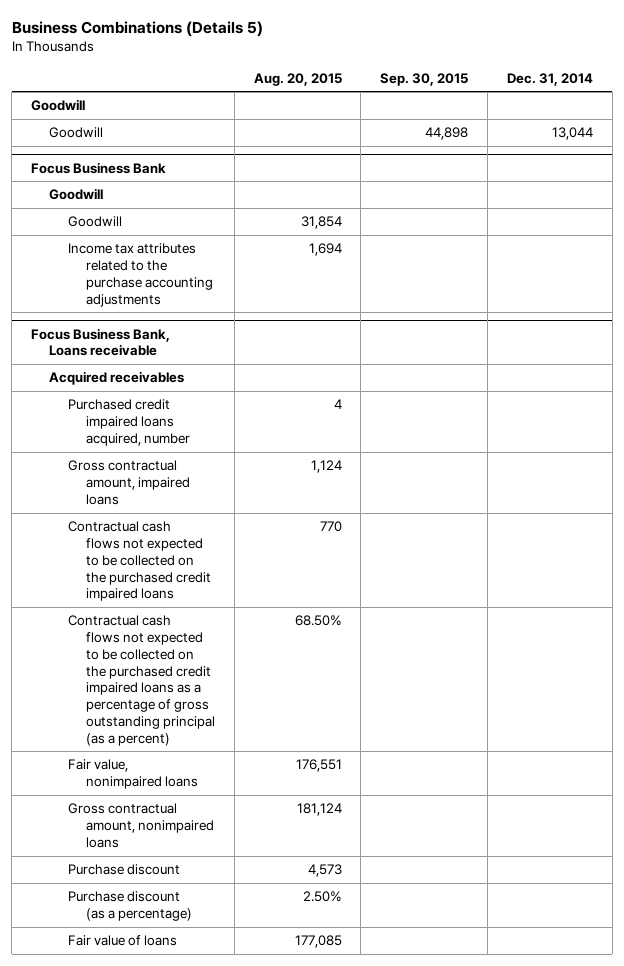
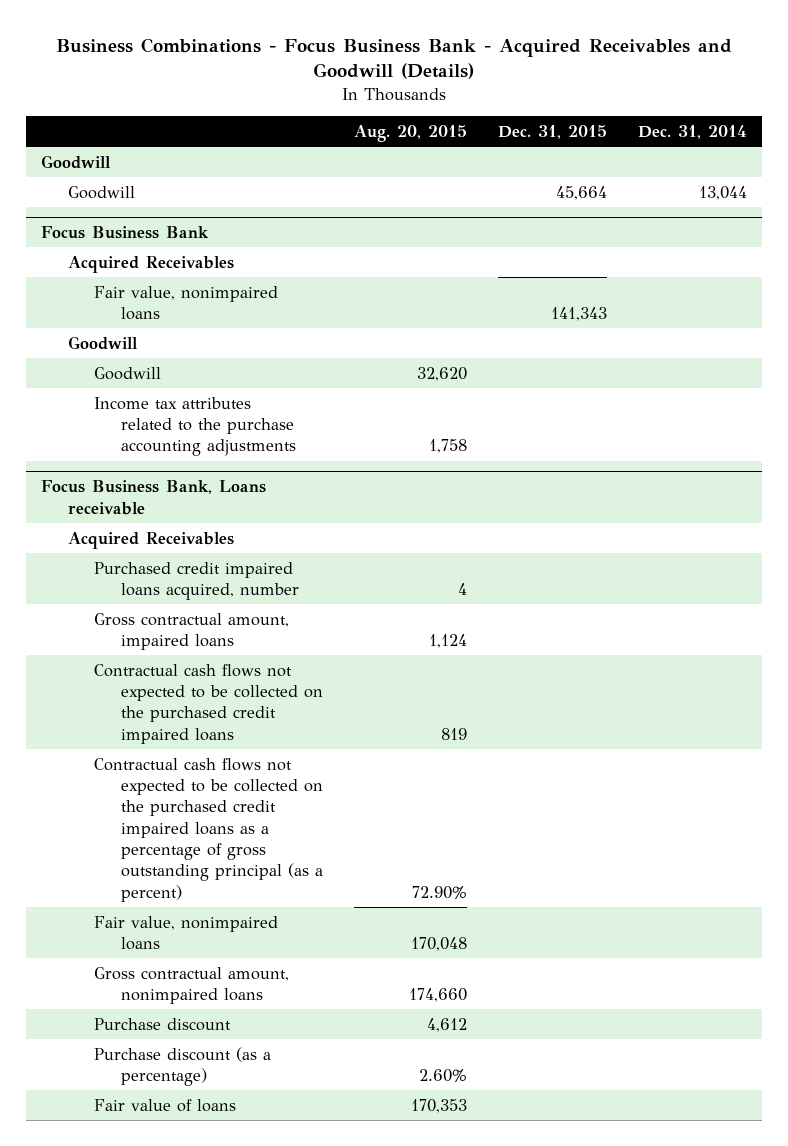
[11,20,263,37] Business Combinations (Details 5) -> [56,37,733,80] Business Combinations - Focus Business Bank - Acquired Receivables and Goodwill (Details)
[380,72,469,86] Sep. 30, 2015 -> none
none -> [497,125,607,140] Dec. 31, 2015
none -> [67,255,234,273] Acquired Receivables
none -> [94,285,279,320] Fair value, nonimpaired loans
[300,216,342,230] 31,854 -> [416,366,467,381] 32,620
[308,243,342,257] 1,694 -> [428,439,467,454] 1,758
[49,371,185,386] Acquired receivables -> [67,531,234,549] Acquired Receivables
[319,521,342,533] 770 -> [440,727,467,740] 819
[294,615,342,627] 68.50% -> [411,885,467,899] 72.90%
[295,759,342,773] 176,551 -> [410,936,467,951] 170,048
[296,803,342,817] 181,124 -> [408,987,467,1002] 174,660
[307,864,342,878] 4,573 -> [426,1017,467,1032] 4,612
[302,891,342,903] 2.50% -> [418,1068,467,1082] 2.60%
[294,935,342,949] 177,085 -> [410,1098,467,1113] 170,353

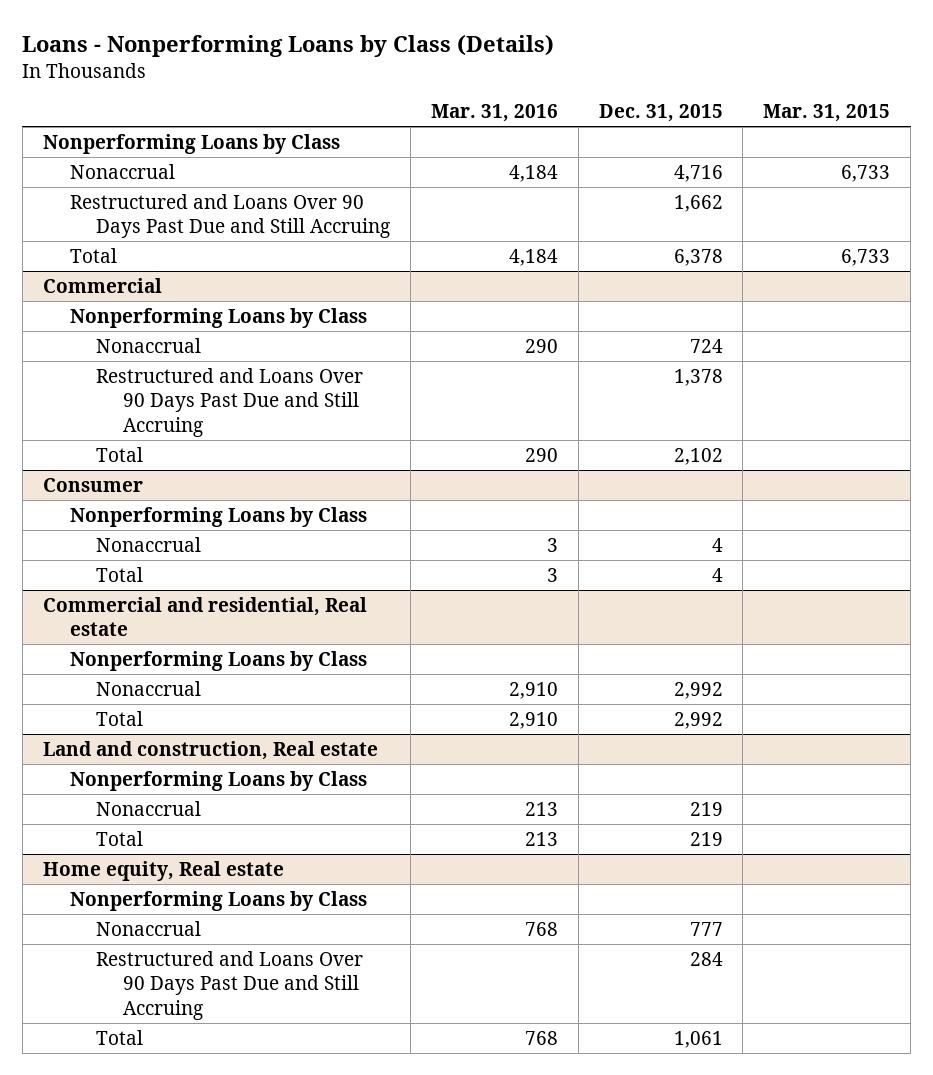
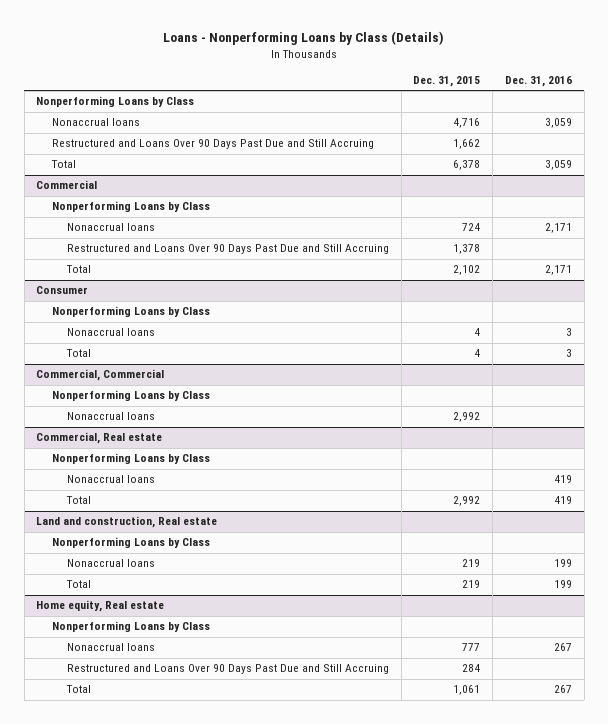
[431,104,559,123] Mar. 31, 2016 -> none
[763,104,891,123] Mar. 31, 2015 -> none
none -> [504,75,572,87] Dec. 31, 2016
[69,163,175,179] Nonaccrual -> [51,118,140,127] Nonaccrual loans
[96,337,202,353] Nonaccrual -> [67,223,156,232] Nonaccrual loans
[96,536,202,552] Nonaccrual -> [67,328,156,337] Nonaccrual loans
[42,596,367,637] Commercial and residential, Real estate -> none
none -> [36,369,165,382] Commercial, Commercial
[96,680,202,696] Nonaccrual -> [67,412,156,421] Nonaccrual loans
none -> [36,432,163,445] Commercial, Real estate
none -> [51,453,210,465] Nonperforming Loans by Class
none -> [67,475,156,484] Nonaccrual loans
[96,800,202,816] Nonaccrual -> [67,559,156,568] Nonaccrual loans
[96,920,202,936] Nonaccrual -> [67,643,156,652] Nonaccrual loans

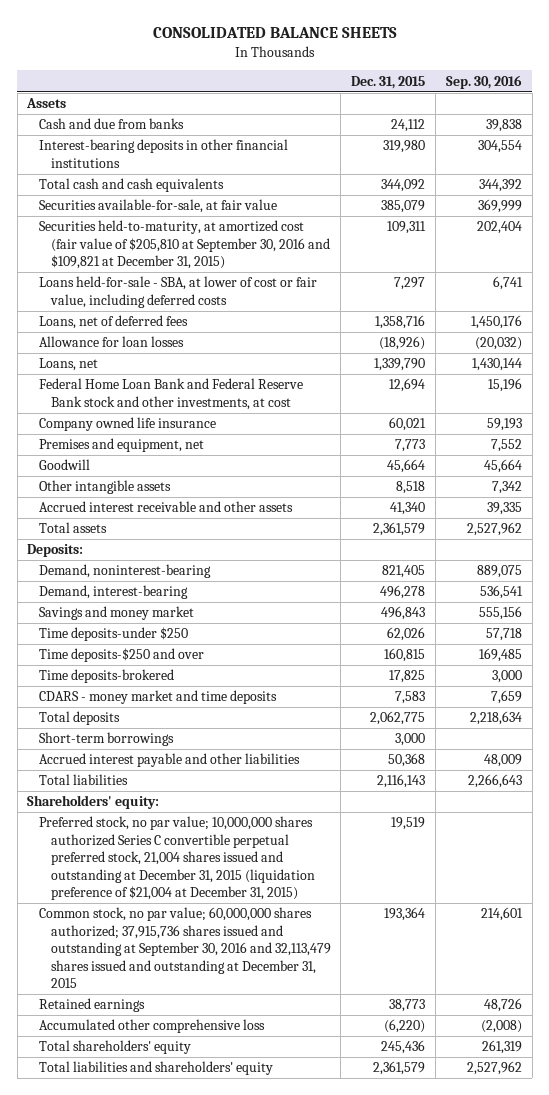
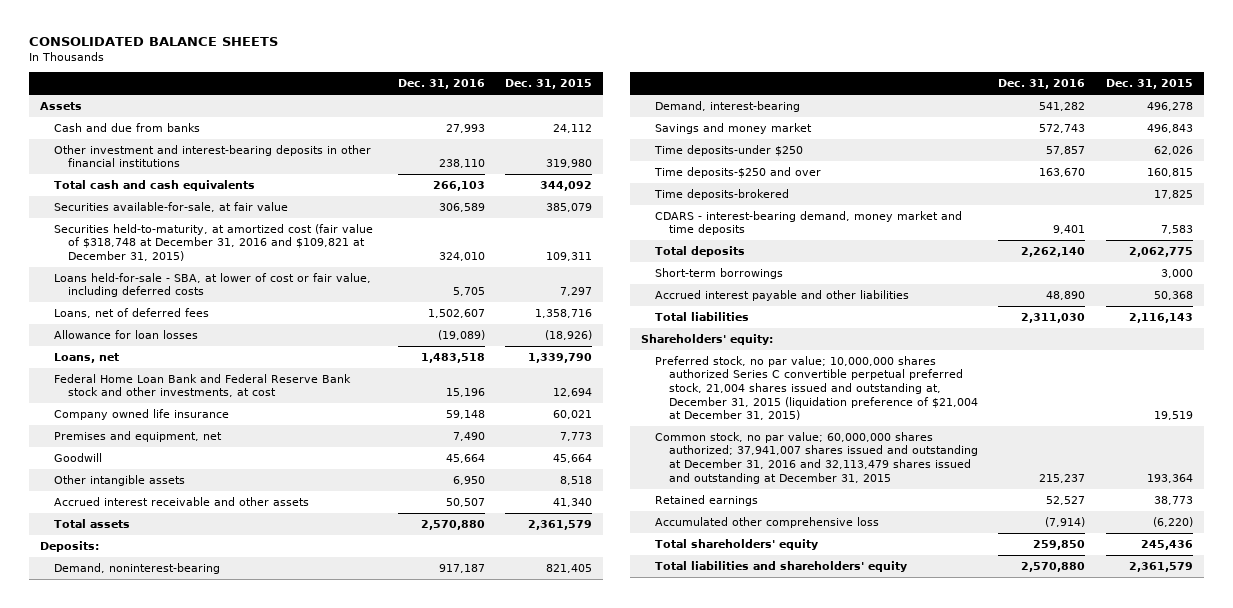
[445,74,522,89] Sep. 30, 2016 -> none
none -> [397,79,485,90] Dec. 31, 2016
[39,139,289,168] Interest-bearing deposits in other financial institutions -> [53,144,371,168] Other investment and interest-bearing deposits in other financial institutions
[39,220,330,270] Securities held-to-maturity, at amortized cost (fair value of $205,810 at September 30, 2016 and $109,821 at December 31, 2015) -> [53,223,373,262] Securities held-to-maturity, at amortized cost (fair value of $318,748 at December 31, 2016 and $109,821 at December 31, 2015)
[39,690,278,705] CDARS - money market and time deposits -> [654,210,962,236] CDARS - interest-bearing demand, money market and time deposits
[39,816,315,901] Preferred stock, no par value; 10,000,000 shares authorized Series C convertible perpetual preferred stock, 21,004 shares issued and outstanding at December 31, 2015 (liquidation preference of $21,004 at December 31, 2015) -> [654,355,978,421] Preferred stock, no par value; 10,000,000 shares authorized Series C convertible perpetual preferred stock, 21,004 shares issued and outstanding at, December 31, 2015 (liquidation preference of $21,004 at December 31, 2015)
[39,907,331,989] Common stock, no par value; 60,000,000 shares authorized; 37,915,736 shares issued and outstanding at September 30, 2016 and 32,113,479 shares issued and outstanding at December 31, 2015 -> [654,431,978,484] Common stock, no par value; 60,000,000 shares authorized; 37,941,007 shares issued and outstanding at December 31, 2016 and 32,113,479 shares issued and outstanding at December 31, 2015

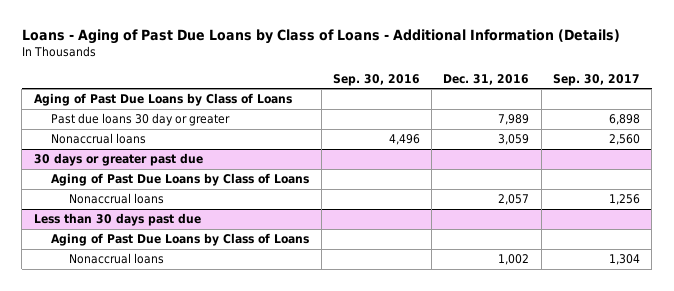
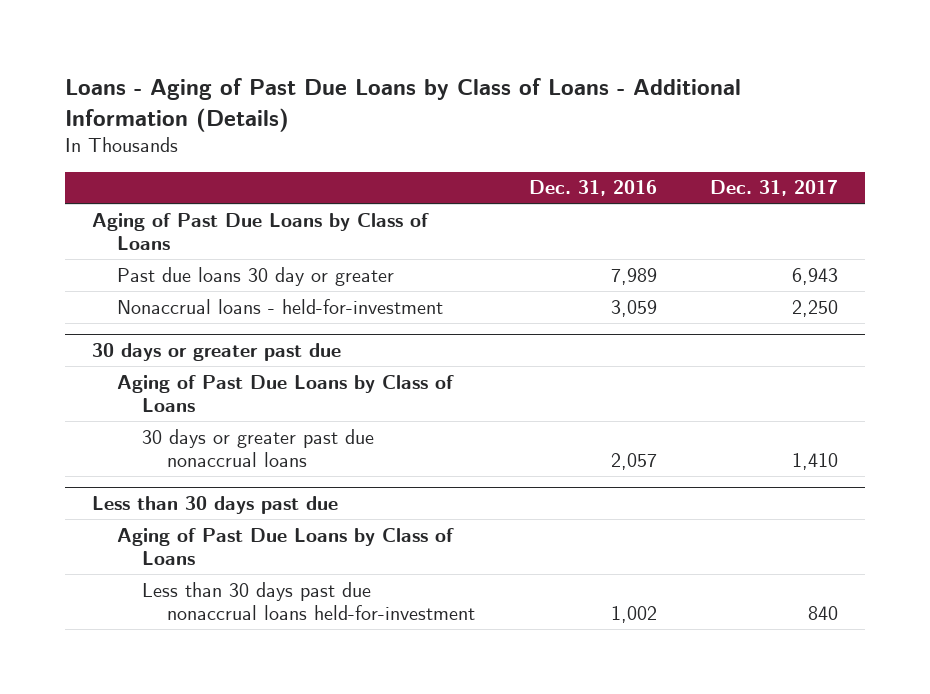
[332,73,420,86] Sep. 30, 2016 -> none
[553,73,641,86] Sep. 30, 2017 -> none
none -> [710,180,839,197] Dec. 31, 2017
[51,133,147,145] Nonaccrual loans -> [117,298,444,314] Nonaccrual loans - held-for-investment
[68,193,164,205] Nonaccrual loans -> [142,428,375,467] 30 days or greater past due nonaccrual loans
[68,253,164,265] Nonaccrual loans -> none
none -> [142,581,476,620] Less than 30 days past due nonaccrual loans held-for-investment

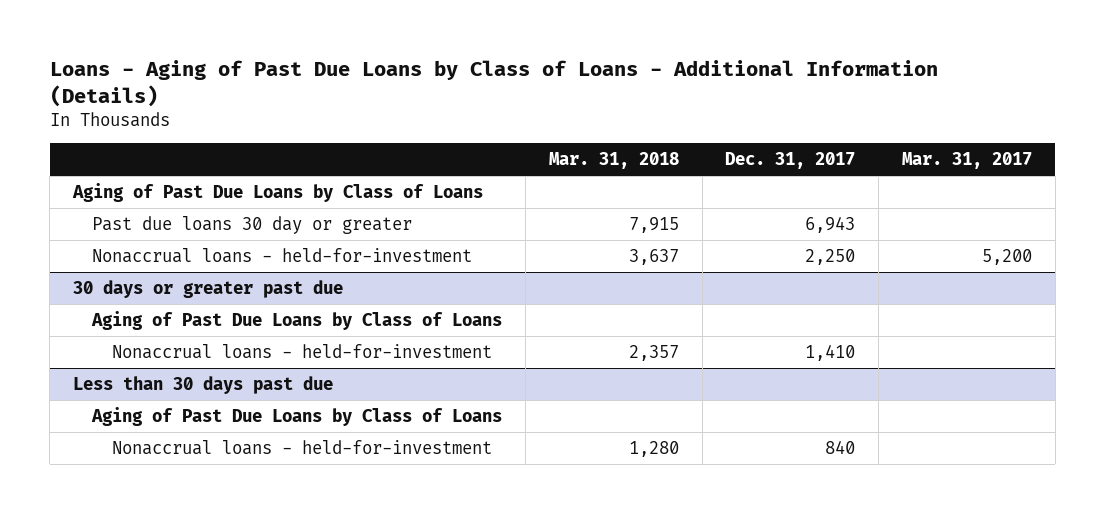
[528,180,657,197] Dec. 31, 2016 -> none
none -> [548,152,679,170] Mar. 31, 2018
none -> [902,152,1033,170] Mar. 31, 2017
[142,428,375,467] 30 days or greater past due nonaccrual loans -> [111,343,492,359] Nonaccrual loans - held-for-investment
[142,581,476,620] Less than 30 days past due nonaccrual loans held-for-investment -> none
none -> [111,439,492,455] Nonaccrual loans - held-for-investment

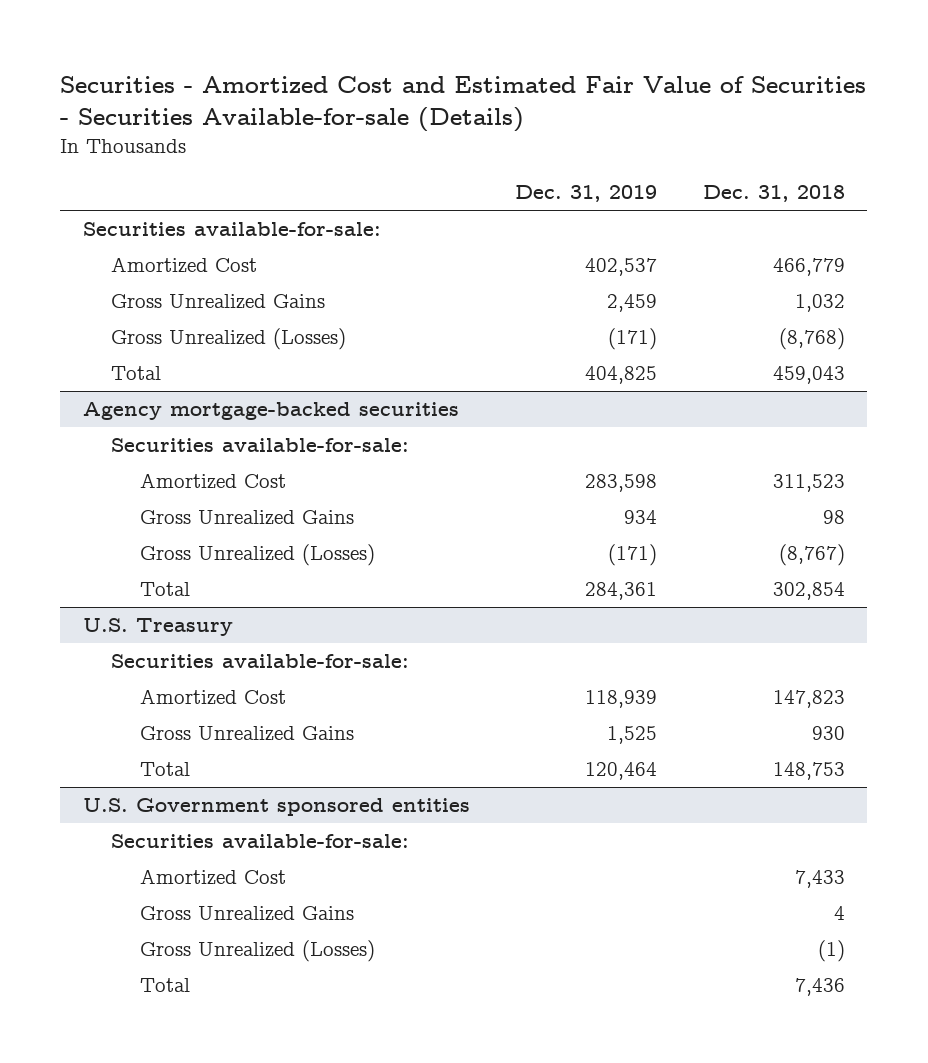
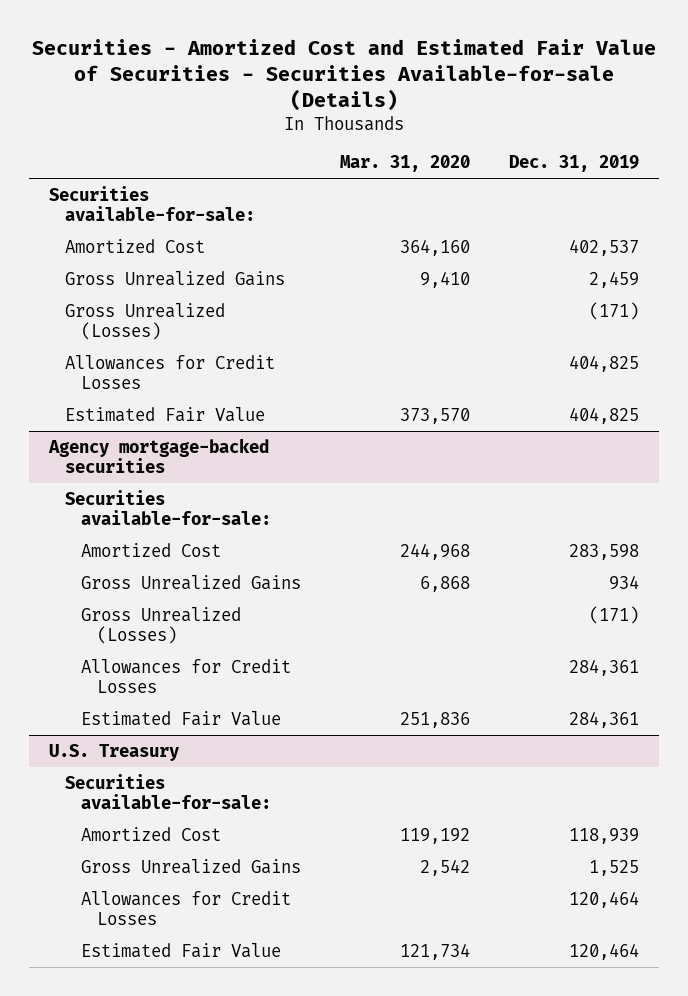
[702,185,845,203] Dec. 31, 2018 -> none
none -> [340,155,471,173] Mar. 31, 2020
none -> [64,354,275,390] Allowances for Credit Losses
[111,366,162,381] Total -> [64,406,265,422] Estimated Fair Value
none -> [80,658,291,694] Allowances for Credit Losses
[139,582,190,597] Total -> [80,710,281,726] Estimated Fair Value
[83,798,471,817] U.S. Government sponsored entities -> none
[111,834,410,849] Securities available-for-sale: -> none
[139,869,286,886] Amortized Cost -> none
[139,906,354,922] Gross Unrealized Gains -> none
[139,940,375,963] Gross Unrealized (Losses) -> none
[139,978,190,993] Total -> none
none -> [80,890,291,926] Allowances for Credit Losses
[139,762,190,777] Total -> [80,942,281,958] Estimated Fair Value

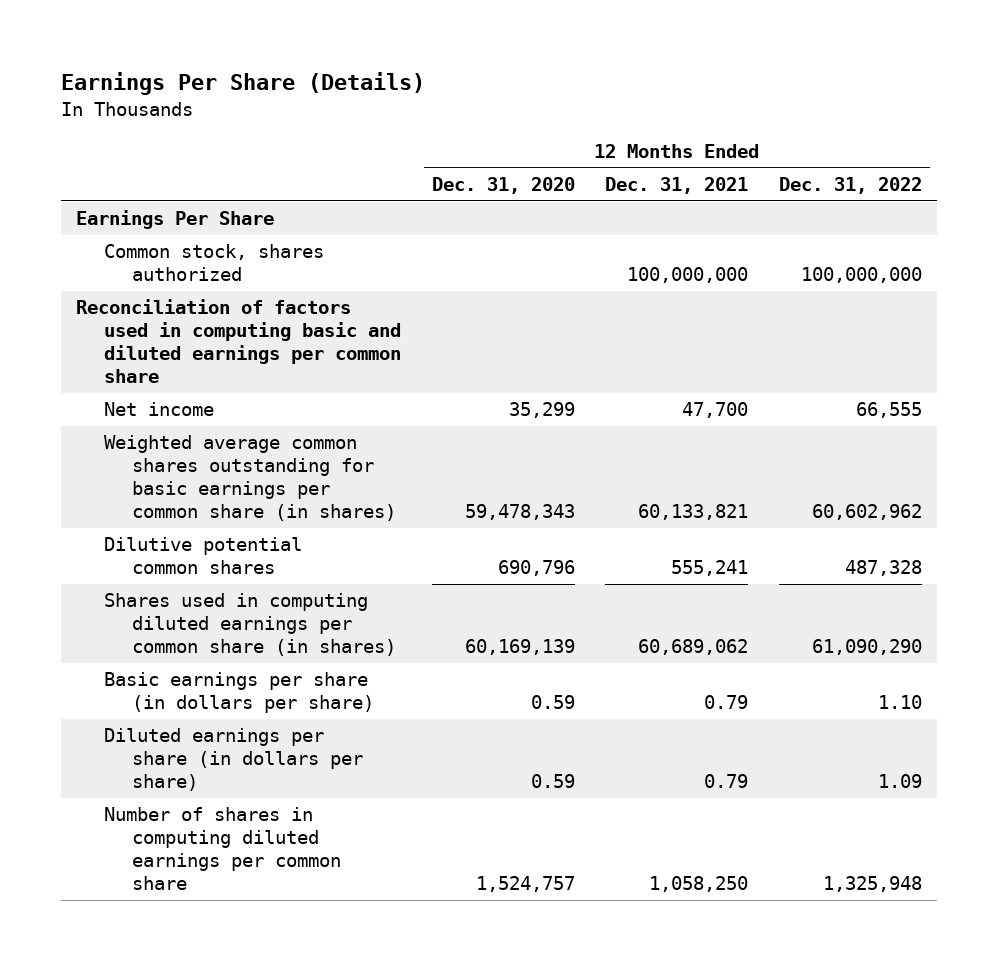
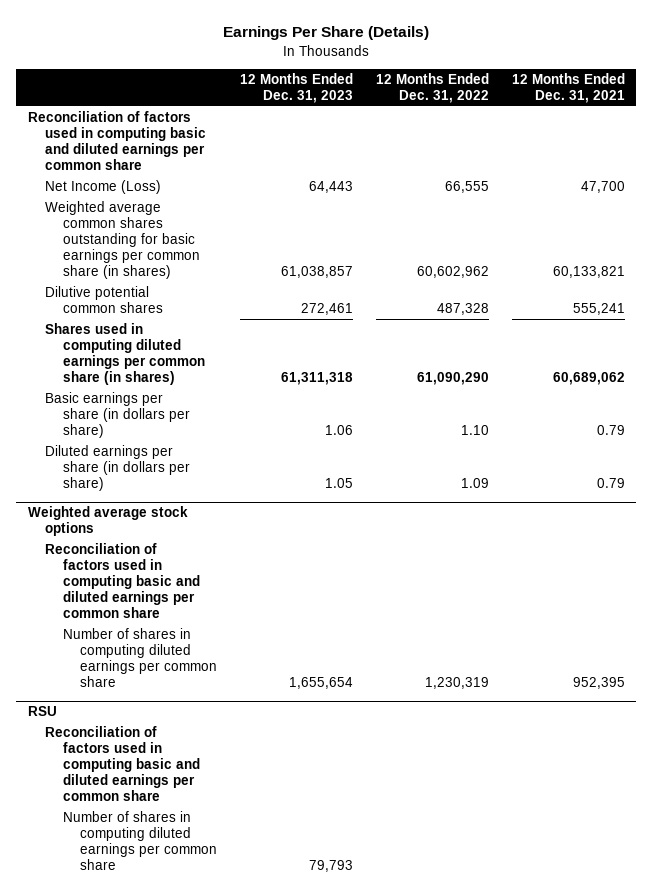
[431,177,575,195] Dec. 31, 2020 -> none
none -> [240,73,354,104] 12 Months Ended Dec. 31, 2023
[76,210,275,230] Earnings Per Share -> none
[104,244,325,282] Common stock, shares authorized -> none
[104,402,215,417] Net income -> [45,179,162,194] Net Income (Loss)
none -> [27,505,188,537] Weighted average stock options
none -> [45,542,200,619] Reconciliation of factors used in computing basic and diluted earnings per common share
[649,876,749,893] 1,058,250 -> [572,677,625,690] 952,395
[823,876,923,893] 1,325,948 -> [424,677,489,690] 1,230,319
none -> [27,705,57,716] RSU
none -> [45,725,200,802] Reconciliation of factors used in computing basic and diluted earnings per common share
none -> [62,810,218,871] Number of shares in computing diluted earnings per common share

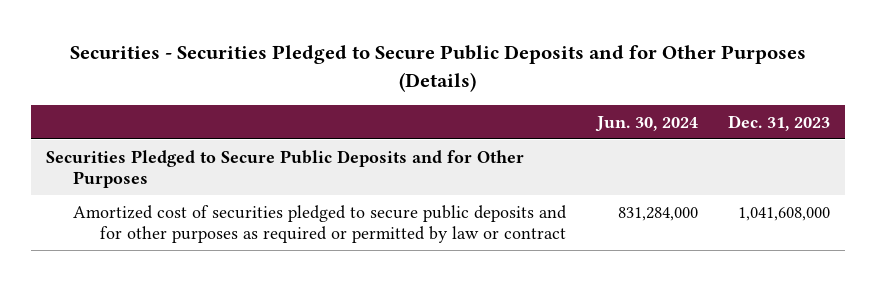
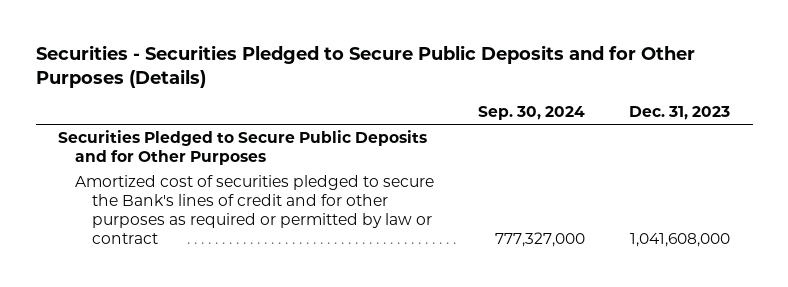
[594,115,698,132] Jun. 30, 2024 -> none
none -> [478,106,586,121] Sep. 30, 2024
[73,204,568,244] Amortized cost of securities pledged to secure public deposits and for other purposes as required or permitted by law or contract -> [74,174,434,245] Amortized cost of securities pledged to secure the Bank's lines of credit and for other purposes as required or permitted by law or contract

